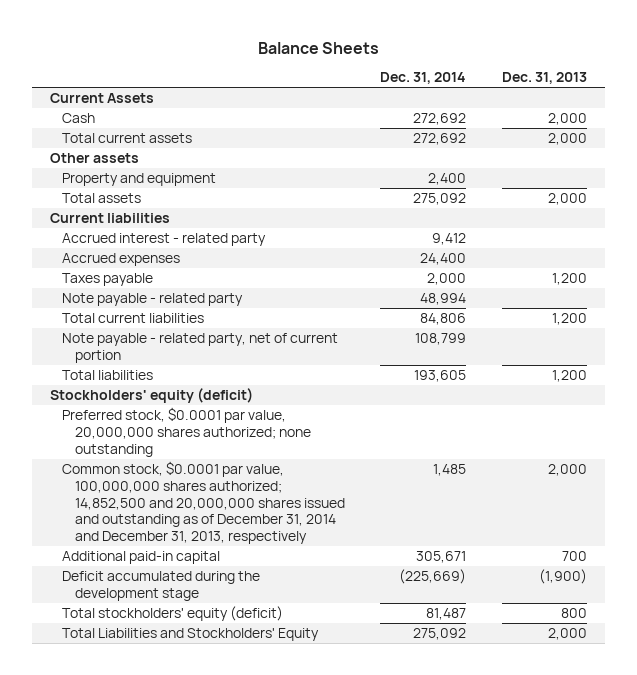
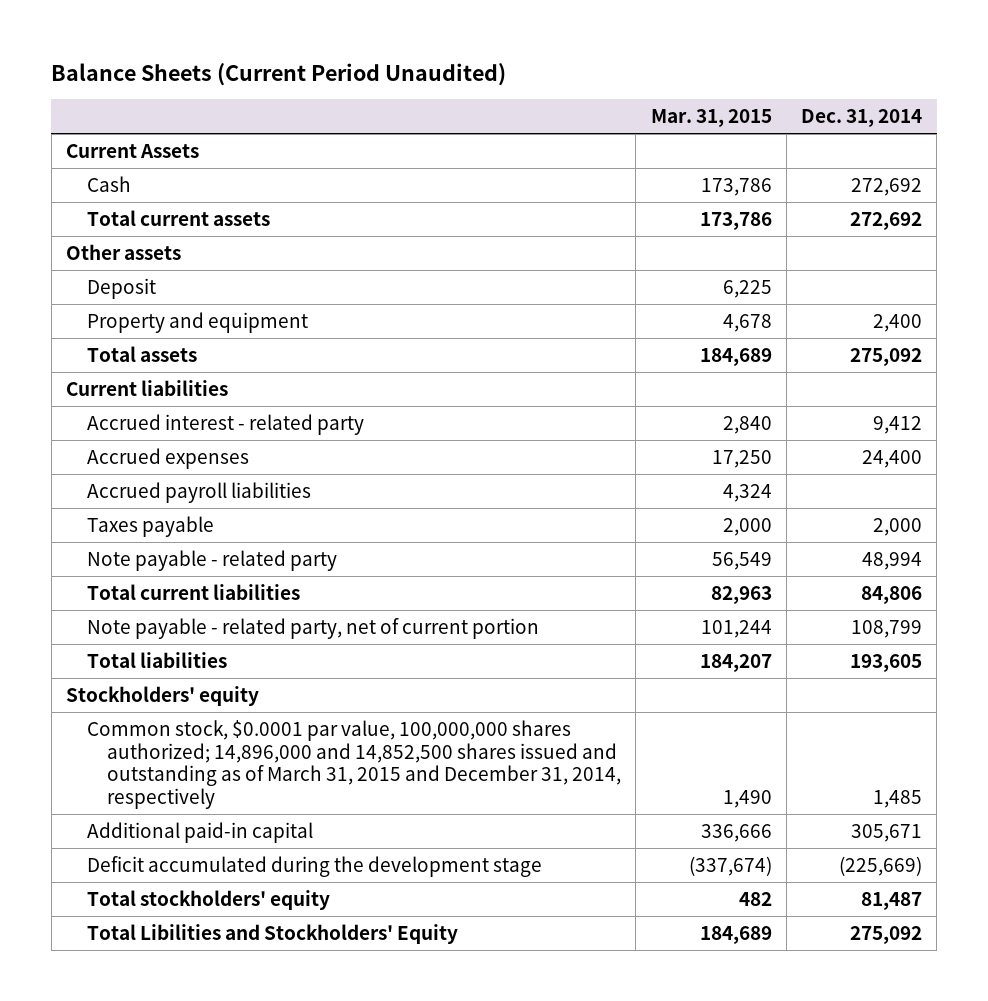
[257,41,379,54] Balance Sheets -> [51,62,507,86] Balance Sheets (Current Period Unaudited)
[502,72,588,85] Dec. 31, 2013 -> none
none -> [650,109,772,128] Mar. 31, 2015
none -> [86,277,156,299] Deposit
none -> [86,481,311,503] Accrued payroll liabilities
[62,407,311,457] Preferred stock, $0.0001 par value, 20,000,000 shares authorized; none outstanding -> none
[50,388,254,404] Stockholders' equity (deficit) -> [66,685,260,706] Stockholders' equity
[62,461,345,544] Common stock, $0.0001 par value, 100,000,000 shares authorized; 14,852,500 and 20,000,000 shares issued and outstanding as of December 31, 2014 and December 31, 2013, respectively -> [86,719,622,810] Common stock, $0.0001 par value, 100,000,000 shares authorized; 14,896,000 and 14,852,500 shares issued and outstanding as of March 31, 2015 and December 31, 2014, respectively
[62,606,284,622] Total stockholders' equity (deficit) -> [86,889,330,910] Total stockholders' equity
[62,628,320,642] Total Liabilities and Stockholders' Equity -> [86,923,458,944] Total Libilities and Stockholders' Equity

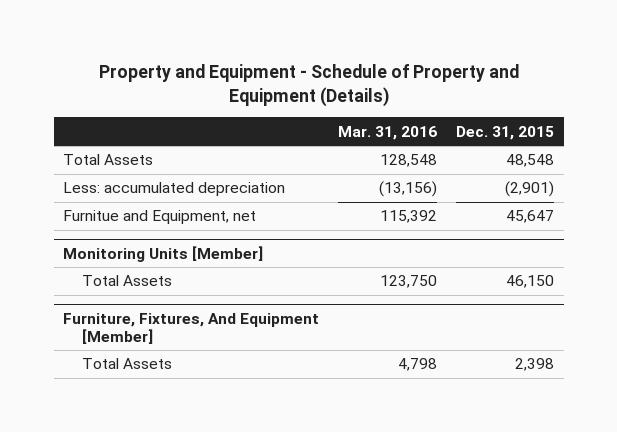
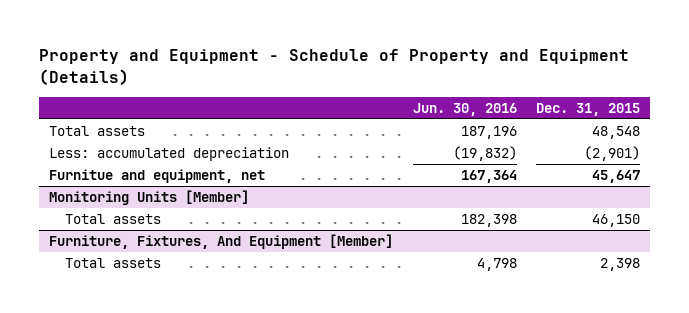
[338,125,438,140] Mar. 31, 2016 -> none
none -> [412,102,517,116] Jun. 30, 2016
[63,154,154,166] Total Assets -> [48,126,145,137] Total assets
[63,210,257,225] Furnitue and Equipment, net -> [48,169,265,184] Furnitue and equipment, net
[81,275,172,287] Total Assets -> [64,214,161,225] Total assets
[81,358,172,370] Total Assets -> [64,258,161,269] Total assets

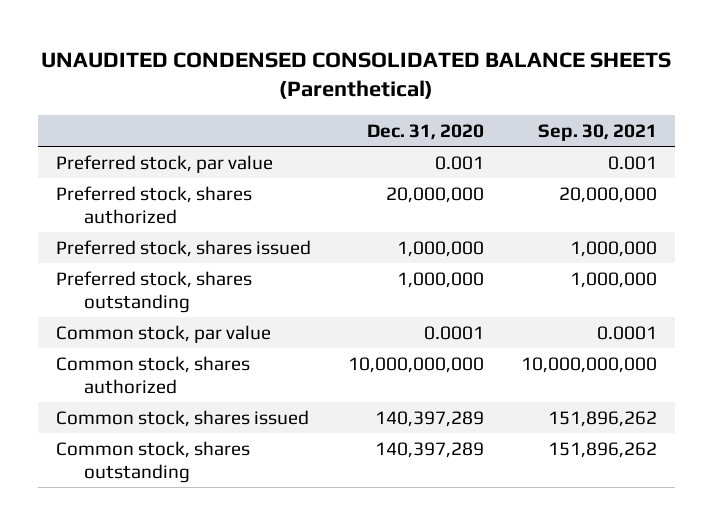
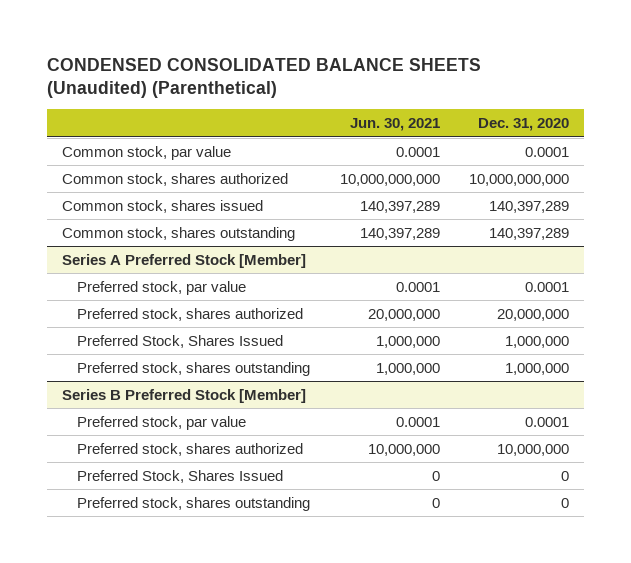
[41,51,672,100] UNAUDITED CONDENSED CONSOLIDATED BALANCE SHEETS (Parenthetical) -> [46,57,481,99] CONDENSED CONSOLIDATED BALANCE SHEETS (Unaudited) (Parenthetical)
[537,123,657,141] Sep. 30, 2021 -> none
none -> [349,118,440,132] Jun. 30, 2021
[55,154,273,173] Preferred stock, par value -> none
[55,185,252,224] Preferred stock, shares authorized -> none
[55,239,311,257] Preferred stock, shares issued -> none
[55,270,252,313] Preferred stock, shares outstanding -> none
none -> [61,253,306,268] Series A Preferred Stock [Member]
none -> [77,280,247,295] Preferred stock, par value
none -> [77,307,304,321] Preferred stock, shares authorized
none -> [77,334,284,348] Preferred Stock, Shares Issued
none -> [77,361,311,376] Preferred stock, shares outstanding
none -> [61,388,306,403] Series B Preferred Stock [Member]
none -> [77,415,247,430] Preferred stock, par value
none -> [77,442,304,456] Preferred stock, shares authorized
none -> [77,469,284,483] Preferred Stock, Shares Issued
none -> [77,496,311,511] Preferred stock, shares outstanding

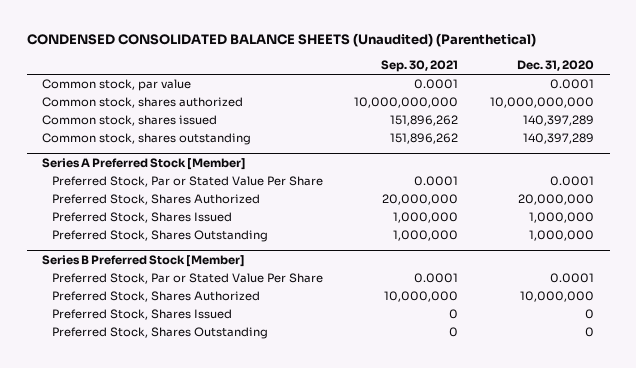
[349,118,440,132] Jun. 30, 2021 -> none
none -> [381,60,459,73] Sep. 30, 2021
[77,280,247,295] Preferred stock, par value -> [51,176,323,188] Preferred Stock, Par or Stated Value Per Share
[77,307,304,321] Preferred stock, shares authorized -> [51,194,260,206] Preferred Stock, Shares Authorized
[77,361,311,376] Preferred stock, shares outstanding -> [51,230,268,243] Preferred Stock, Shares Outstanding
[77,415,247,430] Preferred stock, par value -> [51,273,323,285] Preferred Stock, Par or Stated Value Per Share
[77,442,304,456] Preferred stock, shares authorized -> [51,291,260,303] Preferred Stock, Shares Authorized
[77,496,311,511] Preferred stock, shares outstanding -> [51,327,268,340] Preferred Stock, Shares Outstanding

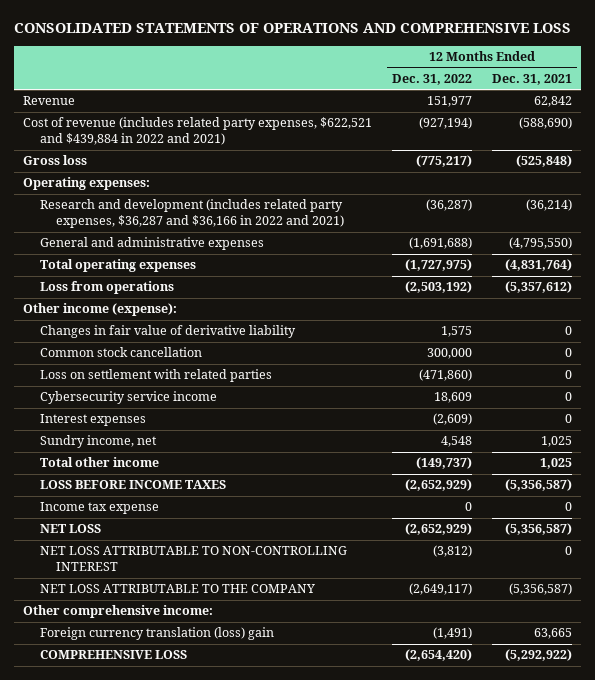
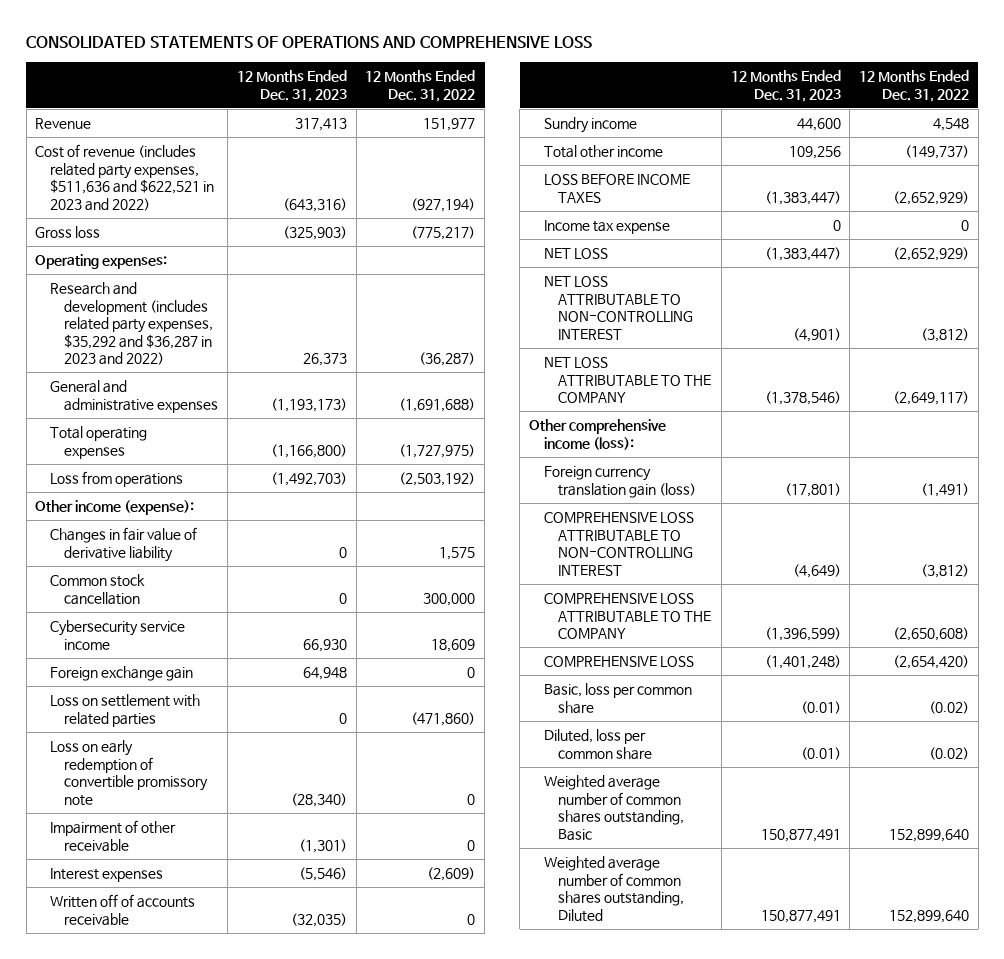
[491,74,572,86] Dec. 31, 2021 -> none
none -> [236,70,347,102] 12 Months Ended Dec. 31, 2023
[23,117,373,146] Cost of revenue (includes related party expenses, $622,521 and $439,884 in 2022 and 2021) -> [35,144,214,211] Cost of revenue (includes related party expenses, $511,636 and $622,521 in 2023 and 2022)
[39,199,345,229] Research and development (includes related party expenses, $36,287 and $36,166 in 2022 and 2021) -> [49,282,214,366] Research and development (includes related party expenses, $35,292 and $36,287 in 2023 and 2022)
none -> [49,666,193,682] Foreign exchange gain
[39,369,272,383] Loss on settlement with related parties -> [49,694,200,727] Loss on settlement with related parties
none -> [49,740,209,806] Loss on early redemption of convertible promissory note
none -> [49,820,176,852] Impairment of other receivable
none -> [49,894,195,926] Written off of accounts receivable
[39,435,157,449] Sundry income, net -> [543,117,637,134] Sundry income
[23,605,214,619] Other comprehensive income: -> [529,419,667,450] Other comprehensive income (loss):
[39,627,274,641] Foreign currency translation (loss) gain -> [543,466,697,498] Foreign currency translation gain (loss)
none -> [543,512,694,576] COMPREHENSIVE LOSS ATTRIBUTABLE TO NON-CONTROLLING INTEREST
none -> [543,593,712,640] COMPREHENSIVE LOSS ATTRIBUTABLE TO THE COMPANY
none -> [543,683,692,714] Basic, loss per common share
none -> [543,729,653,760] Diluted, loss per common share
none -> [543,775,685,841] Weighted average number of common shares outstanding, Basic
none -> [543,856,685,922] Weighted average number of common shares outstanding, Diluted

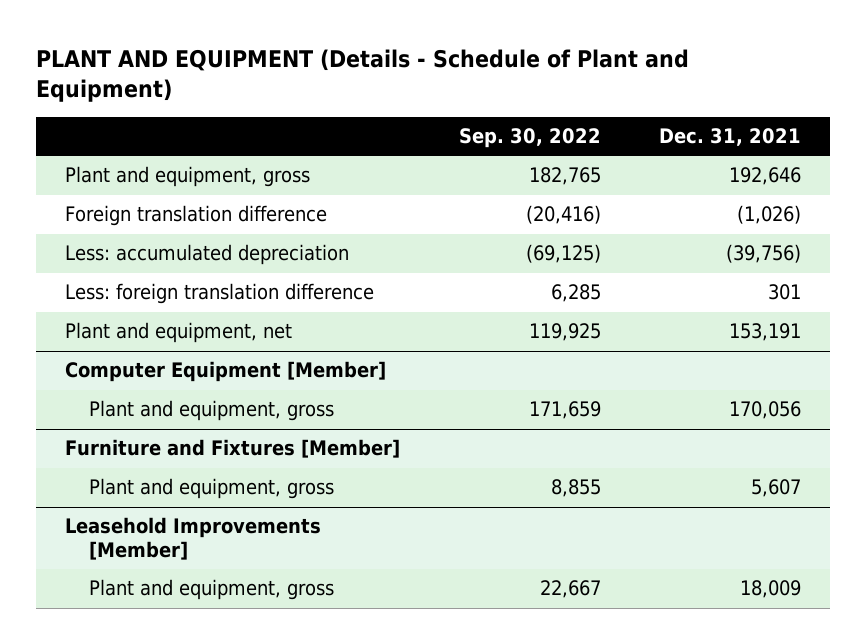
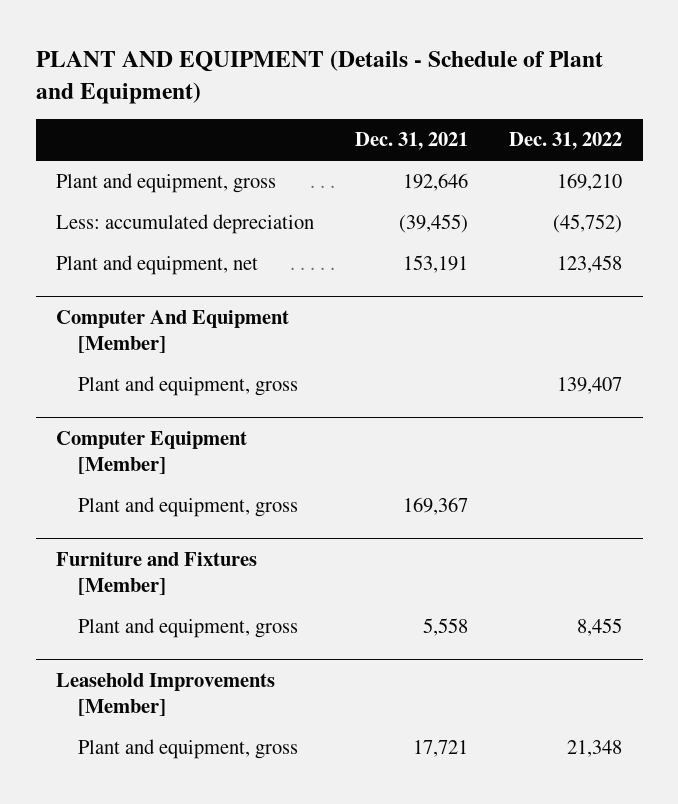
[458,128,601,149] Sep. 30, 2022 -> none
none -> [509,132,623,151] Dec. 31, 2022
[65,205,328,227] Foreign translation difference -> none
[65,283,375,305] Less: foreign translation difference -> none
[726,244,802,264] (39,756) -> [399,214,469,234] (39,455)
none -> [56,310,290,354] Computer And Equipment [Member]
none -> [77,376,298,397] Plant and equipment, gross
[729,401,802,420] 170,056 -> [403,497,469,516] 169,367
[751,479,802,498] 5,607 -> [423,618,469,637] 5,558
[740,580,802,599] 18,009 -> [413,740,469,758] 17,721

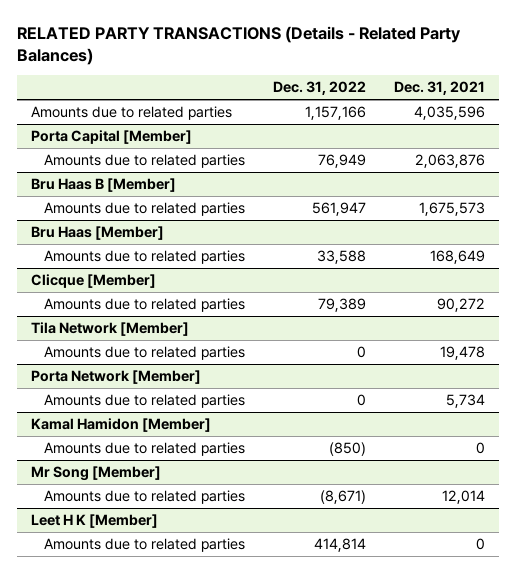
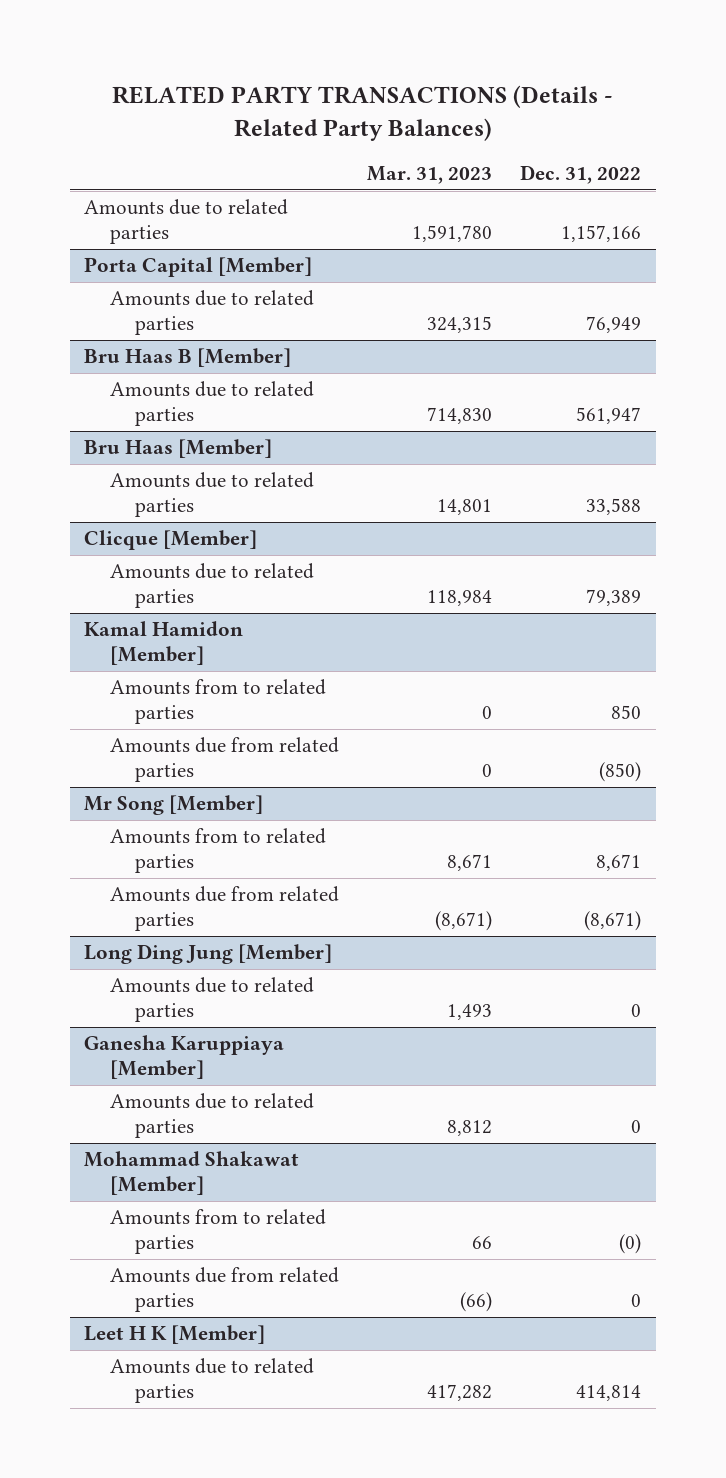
[394,81,486,96] Dec. 31, 2021 -> none
none -> [366,165,492,184] Mar. 31, 2023
[30,321,189,336] Tila Network [Member] -> none
[43,345,245,360] Amounts due to related parties -> none
[30,369,201,384] Porta Network [Member] -> none
[43,393,245,408] Amounts due to related parties -> none
none -> [109,679,326,725] Amounts from to related parties
[43,441,245,456] Amounts due to related parties -> [109,737,339,783] Amounts due from related parties
none -> [109,828,326,874] Amounts from to related parties
none -> [109,886,339,932] Amounts due from related parties
none -> [84,944,333,965] Long Ding Jung [Member]
[319,489,366,504] (8,671) -> [631,1004,642,1018] 0
none -> [84,1035,285,1080] Ganesha Karuppiaya [Member]
none -> [109,1093,314,1139] Amounts due to related parties
none -> [84,1151,300,1196] Mohammad Shakawat [Member]
none -> [109,1209,326,1255] Amounts from to related parties
none -> [109,1267,339,1313] Amounts due from related parties

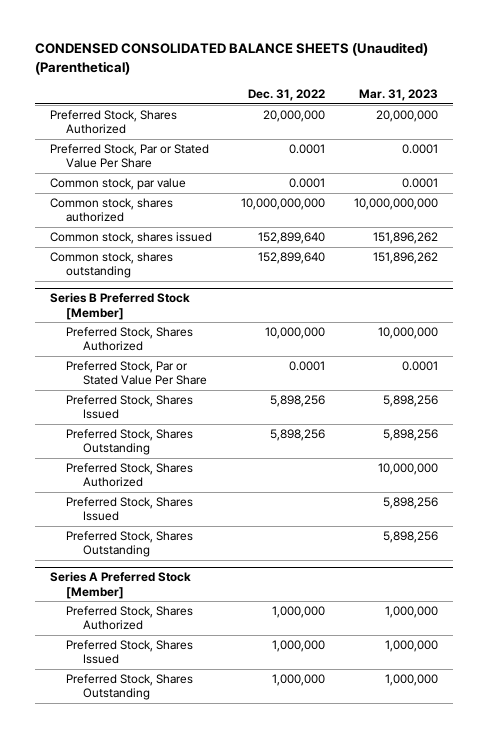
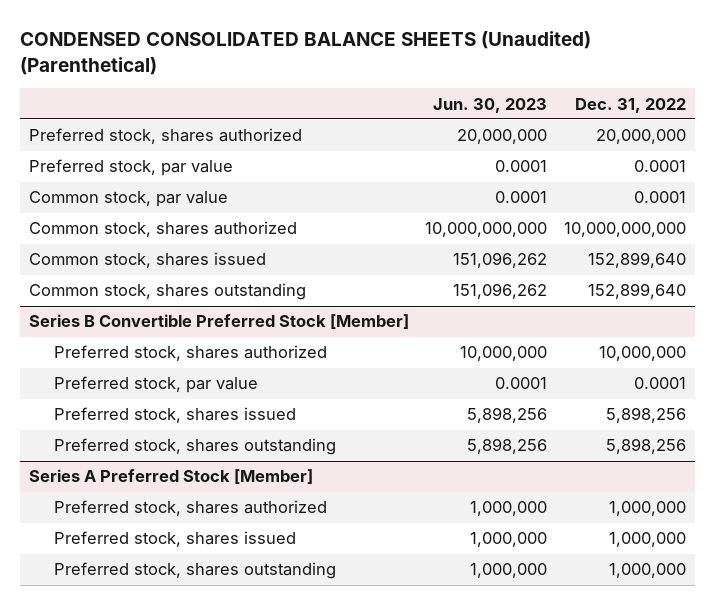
[359,88,439,101] Mar. 31, 2023 -> none
none -> [433,97,548,113] Jun. 30, 2023
[49,110,177,135] Preferred Stock, Shares Authorized -> [28,128,302,145] Preferred stock, shares authorized
[49,144,209,169] Preferred Stock, Par or Stated Value Per Share -> [28,159,233,177] Preferred stock, par value
[66,463,194,488] Preferred Stock, Shares Authorized -> none
[66,497,194,522] Preferred Stock, Shares Issued -> none
[66,531,194,558] Preferred Stock, Shares Outstanding -> none
[49,293,190,320] Series B Preferred Stock [Member] -> [28,314,409,330] Series B Convertible Preferred Stock [Member]
[66,327,194,352] Preferred Stock, Shares Authorized -> [54,345,328,362] Preferred stock, shares authorized
[66,361,208,386] Preferred Stock, Par or Stated Value Per Share -> [54,376,259,394] Preferred stock, par value
[66,395,194,420] Preferred Stock, Shares Issued -> [54,407,297,424] Preferred stock, shares issued
[66,429,194,456] Preferred Stock, Shares Outstanding -> [54,438,337,456] Preferred stock, shares outstanding
[66,606,194,631] Preferred Stock, Shares Authorized -> [54,500,328,517] Preferred stock, shares authorized
[66,640,194,665] Preferred Stock, Shares Issued -> [54,531,297,548] Preferred stock, shares issued
[66,674,194,701] Preferred Stock, Shares Outstanding -> [54,562,337,580] Preferred stock, shares outstanding

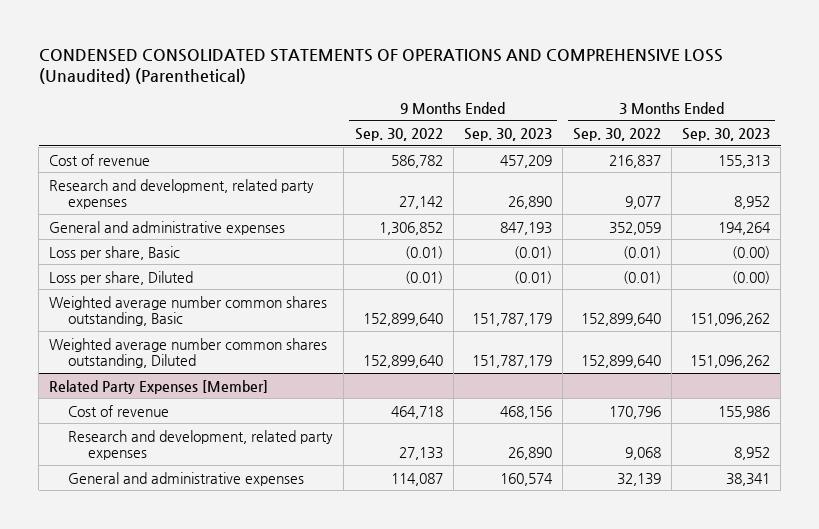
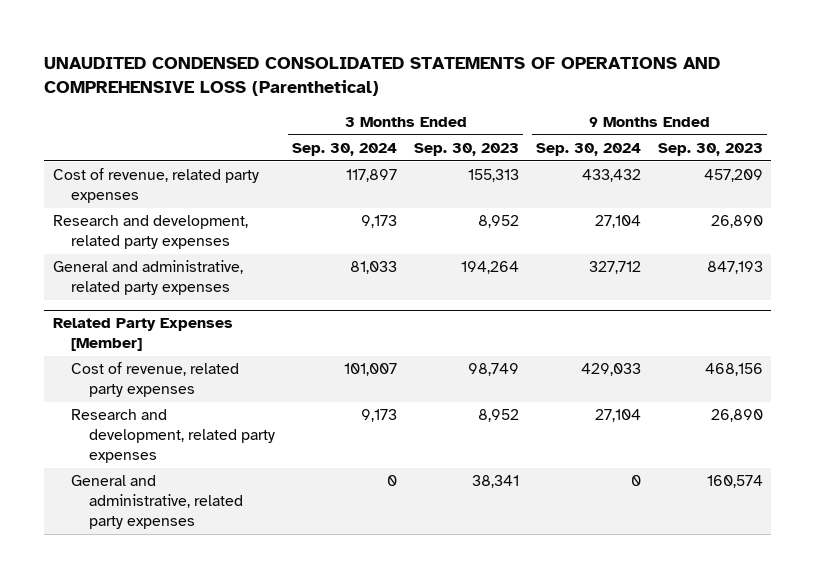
[38,49,723,85] CONDENSED CONSOLIDATED STATEMENTS OF OPERATIONS AND COMPREHENSIVE LOSS (Unaudited) (Parenthetical) -> [44,56,721,97] UNAUDITED CONDENSED CONSOLIDATED STATEMENTS OF OPERATIONS AND COMPREHENSIVE LOSS (Parenthetical)
[354,128,443,142] Sep. 30, 2022 -> none
[572,128,661,142] Sep. 30, 2022 -> none
none -> [292,143,398,157] Sep. 30, 2024
none -> [536,143,642,157] Sep. 30, 2024
[49,153,151,166] Cost of revenue -> [52,168,259,204] Cost of revenue, related party expenses
[49,245,181,260] Loss per share, Basic -> none
[49,270,194,285] Loss per share, Diluted -> none
[49,295,328,327] Weighted average number common shares outstanding, Basic -> none
[49,337,328,369] Weighted average number common shares outstanding, Diluted -> none
[49,220,286,235] General and administrative expenses -> [52,260,243,296] General and administrative, related party expenses
[68,404,170,417] Cost of revenue -> [71,362,240,398] Cost of revenue, related party expenses
[718,405,771,419] 155,986 -> [468,363,520,377] 98,749
[68,471,305,486] General and administrative expenses -> [71,475,244,530] General and administrative, related party expenses

